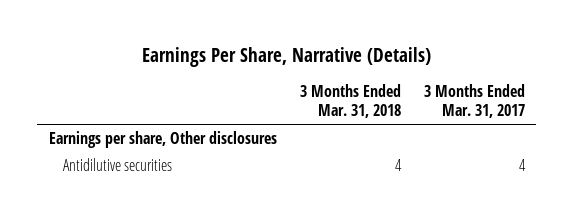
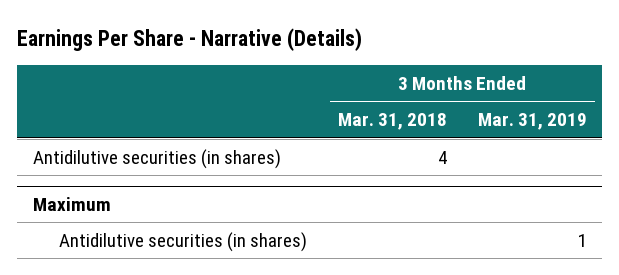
[141,47,431,68] Earnings Per Share, Narrative (Details) -> [17,28,363,52] Earnings Per Share - Narrative (Details)
[423,84,525,119] 3 Months Ended Mar. 31, 2017 -> none
none -> [477,113,587,131] Mar. 31, 2019
[48,131,277,149] Earnings per share, Other disclosures -> none
[63,158,173,172] Antidilutive securities -> [32,148,281,169] Antidilutive securities (in shares)
none -> [32,197,111,212] Maximum
none -> [59,231,308,252] Antidilutive securities (in shares)

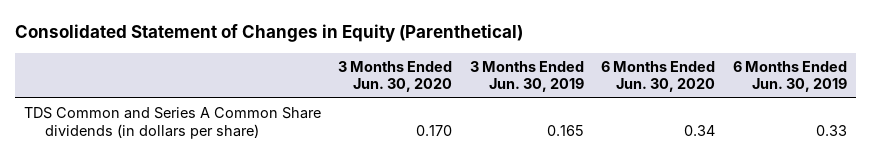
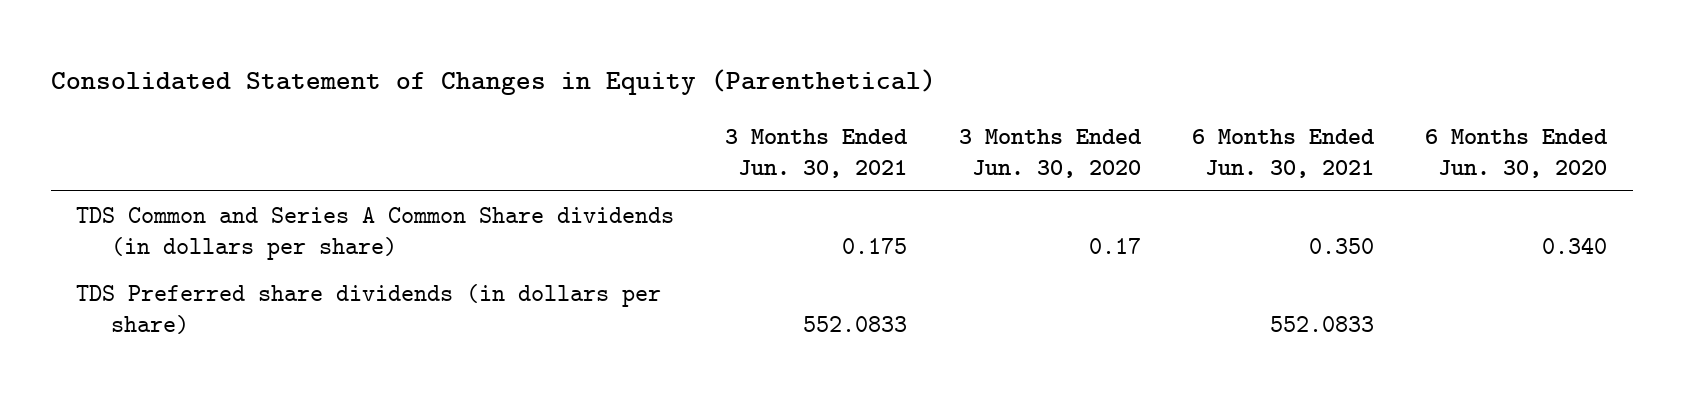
[469,60,584,93] 3 Months Ended Jun. 30, 2019 -> none
[732,60,847,93] 6 Months Ended Jun. 30, 2019 -> none
none -> [725,128,909,178] 3 Months Ended Jun. 30, 2021
none -> [1191,128,1375,178] 6 Months Ended Jun. 30, 2021
[416,124,453,136] 0.170 -> [1088,237,1141,254] 0.17
[684,124,716,136] 0.34 -> [1542,236,1608,254] 0.340
none -> [76,284,662,334] TDS Preferred share dividends (in dollars per share)

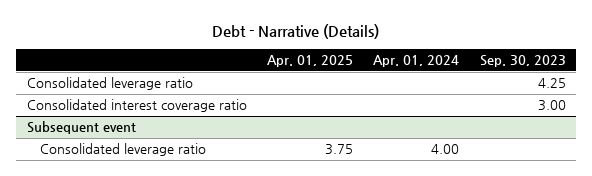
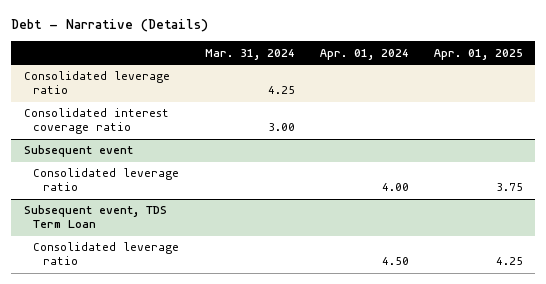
[479,55,566,68] Sep. 30, 2023 -> none
none -> [204,48,295,60] Mar. 31, 2024
none -> [23,205,167,229] Subsequent event, TDS Term Loan
none -> [33,242,180,266] Consolidated leverage ratio

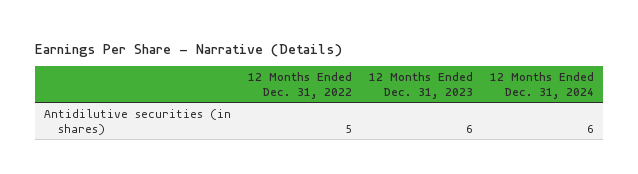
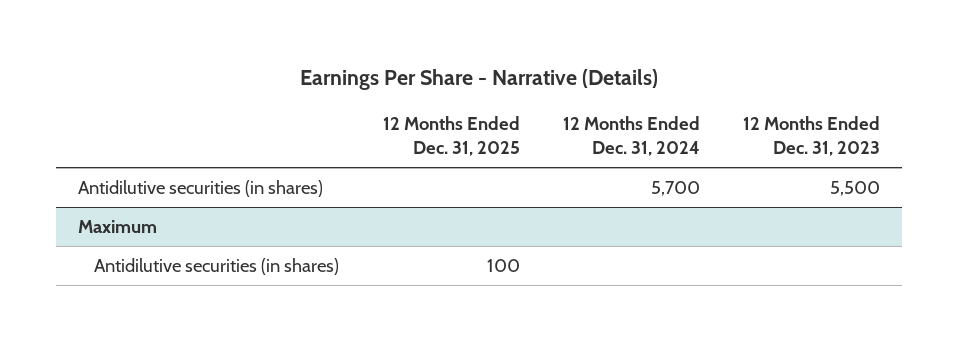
[248,71,353,99] 12 Months Ended Dec. 31, 2022 -> none
none -> [382,115,520,157] 12 Months Ended Dec. 31, 2025
[466,124,474,133] 6 -> [830,181,881,197] 5,500
[587,124,595,133] 6 -> [651,181,701,197] 5,700
none -> [77,220,157,234] Maximum
none -> [94,258,340,276] Antidilutive securities (in shares)

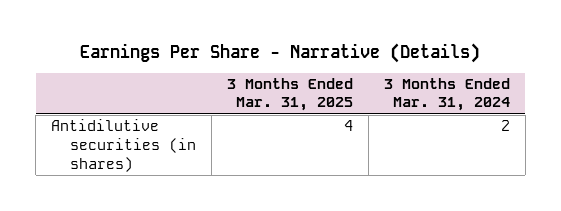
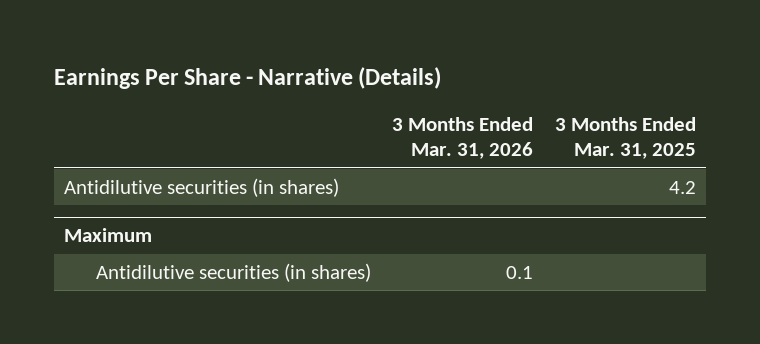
[383,77,510,112] 3 Months Ended Mar. 31, 2024 -> none
none -> [392,116,534,160] 3 Months Ended Mar. 31, 2026
[343,120,353,132] 4 -> [668,180,696,194] 4.2
none -> [64,228,153,243] Maximum
none -> [96,262,372,282] Antidilutive securities (in shares)

